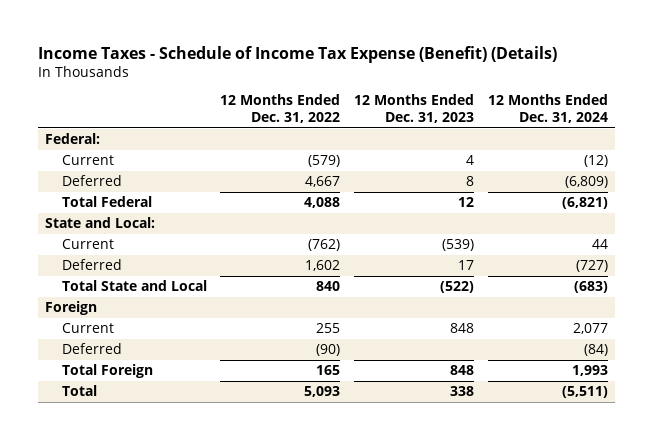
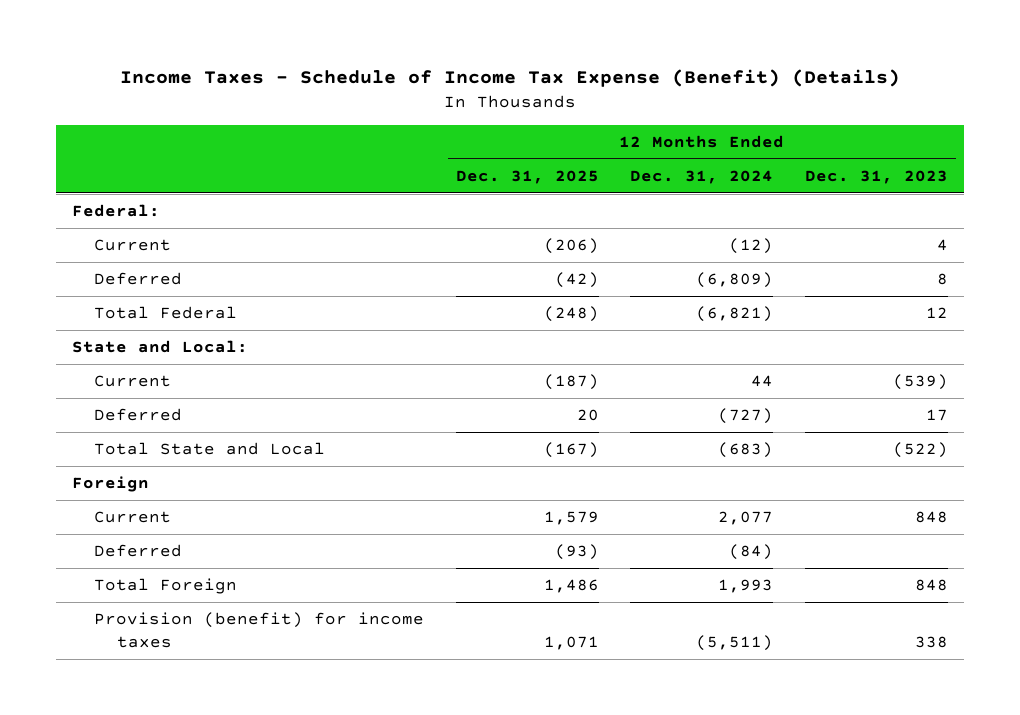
[220,94,341,123] 12 Months Ended Dec. 31, 2022 -> none
none -> [455,169,599,184] Dec. 31, 2025
[61,385,97,397] Total -> [94,612,425,648] Provision (benefit) for income taxes

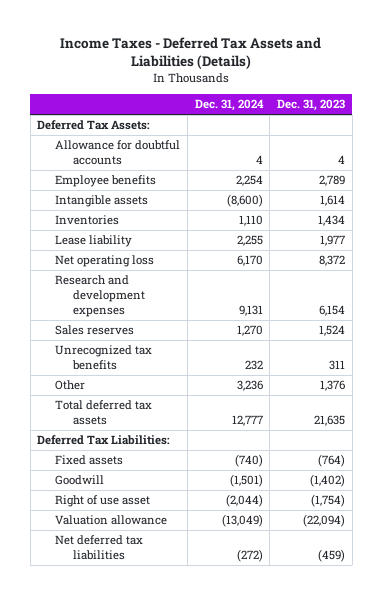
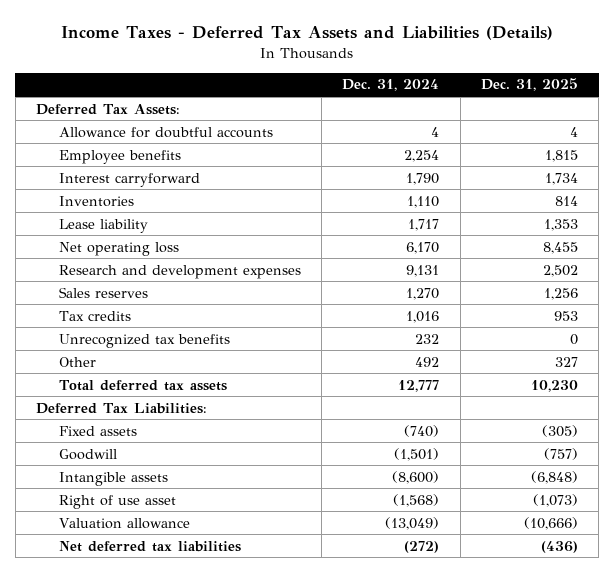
[277,99,346,112] Dec. 31, 2023 -> none
none -> [481,78,579,92] Dec. 31, 2025
none -> [58,172,200,187] Interest carryforward
[236,235,263,247] 2,255 -> [408,218,440,231] 1,717
none -> [58,310,131,321] Tax credits
[236,380,263,392] 3,236 -> [415,356,440,367] 492
[55,195,149,208] Intangible assets -> [58,471,168,486] Intangible assets
[225,494,263,508] (2,044) -> [393,493,440,507] (1,568)

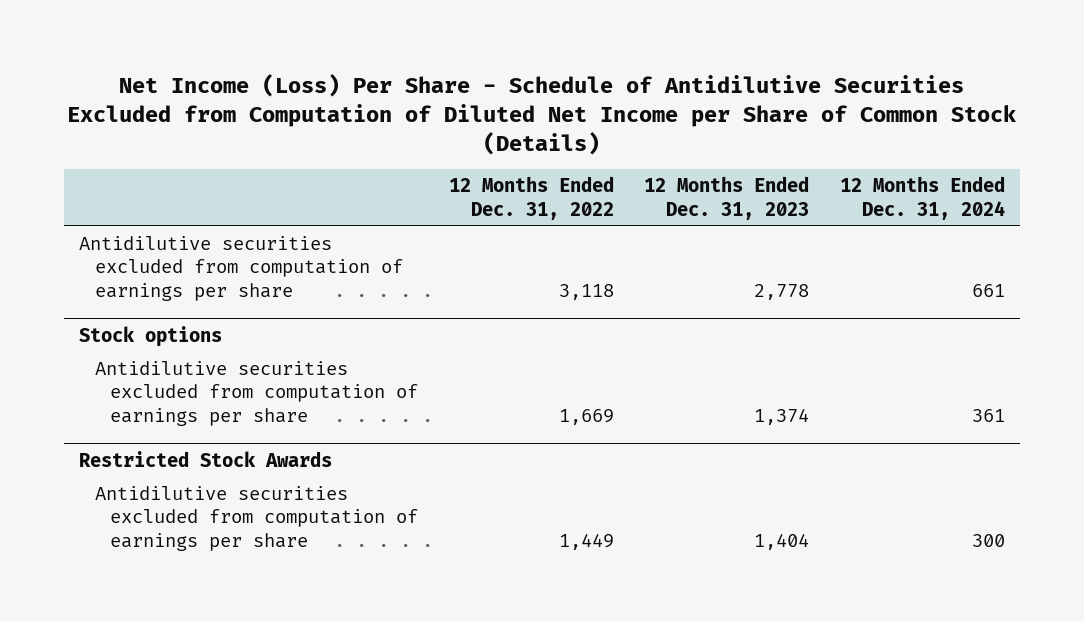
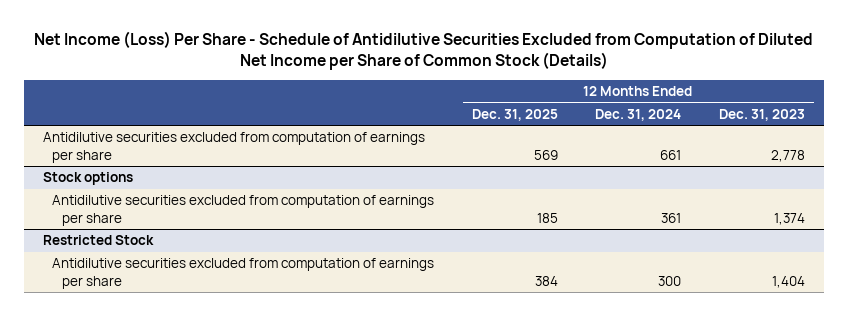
[448,176,614,220] 12 Months Ended Dec. 31, 2022 -> none
none -> [471,108,558,121] Dec. 31, 2025
[79,450,333,467] Restricted Stock Awards -> [42,235,154,246] Restricted Stock

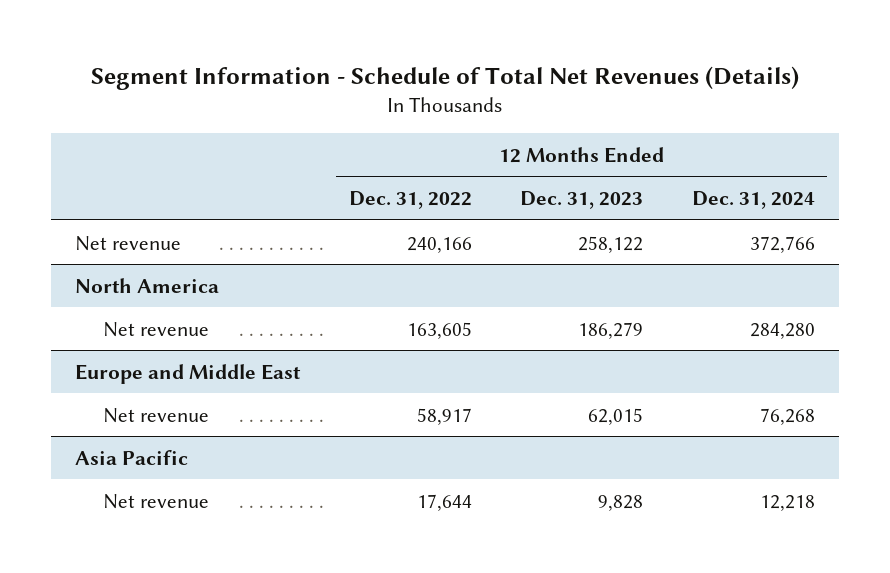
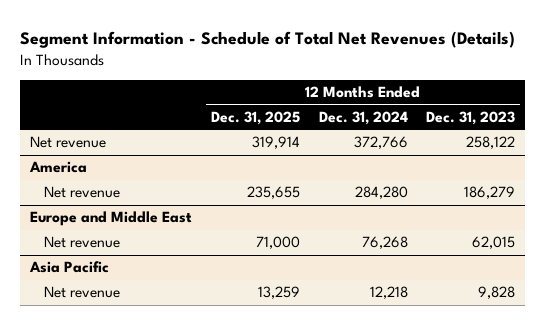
[348,191,472,210] Dec. 31, 2022 -> none
none -> [210,111,300,126] Dec. 31, 2025
[75,277,220,293] North America -> [28,161,87,174] America

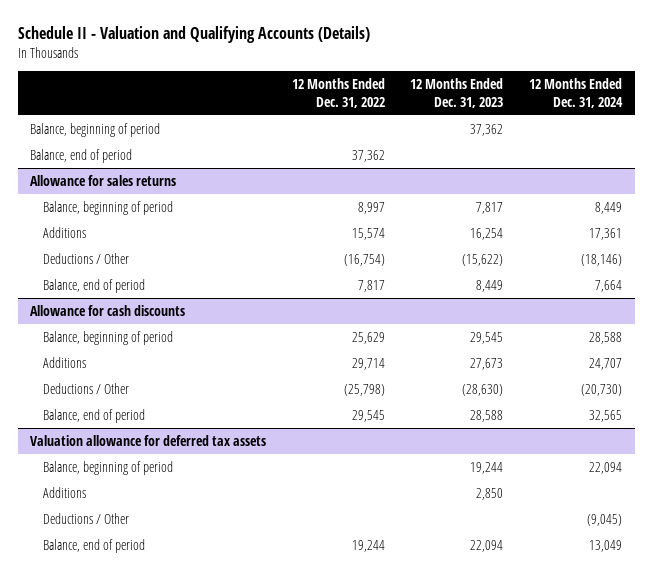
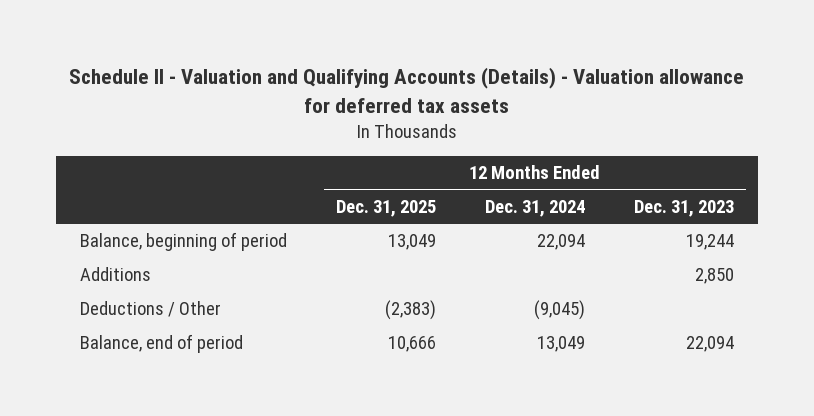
[17,25,370,43] Schedule II - Valuation and Qualifying Accounts (Details) -> [69,67,745,113] Schedule II - Valuation and Qualifying Accounts (Details) - Valuation allowance for deferred tax assets
[291,78,385,108] 12 Months Ended Dec. 31, 2022 -> none
none -> [336,199,437,217] Dec. 31, 2025
[30,122,161,137] Balance, beginning of period -> none
[30,148,133,163] Balance, end of period -> none
[30,174,177,186] Allowance for sales returns -> none
[42,200,173,215] Balance, beginning of period -> none
[42,226,86,238] Additions -> none
[42,252,129,264] Deductions / Other -> none
[42,278,145,293] Balance, end of period -> none
[30,304,186,316] Allowance for cash discounts -> none
[42,330,173,345] Balance, beginning of period -> none
[42,356,86,368] Additions -> none
[42,382,129,394] Deductions / Other -> none
[42,408,145,423] Balance, end of period -> none
[30,434,267,446] Valuation allowance for deferred tax assets -> none

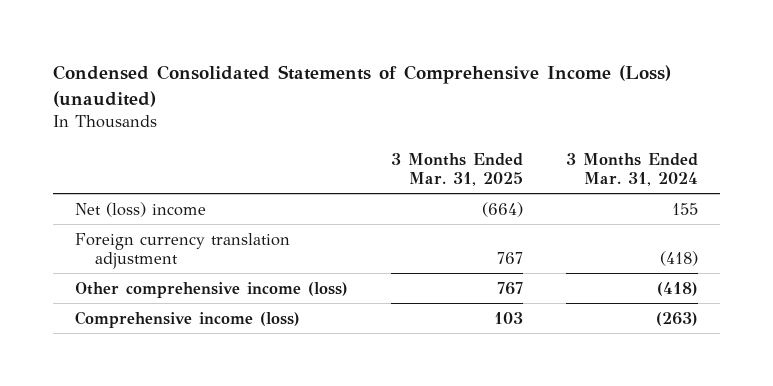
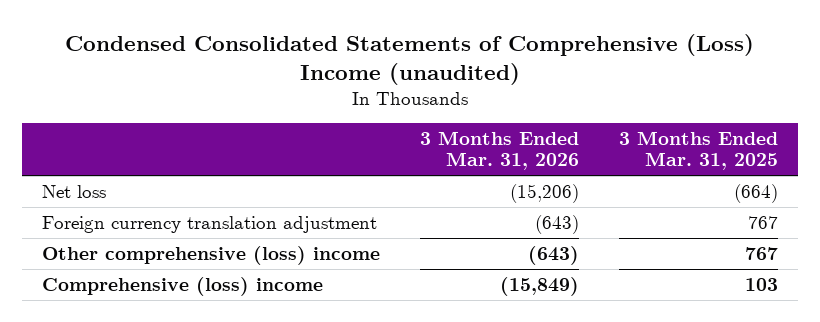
[53,65,672,107] Condensed Consolidated Statements of Comprehensive Income (Loss) (unaudited) -> [65,33,755,85] Condensed Consolidated Statements of Comprehensive (Loss) Income (unaudited)
[566,152,699,187] 3 Months Ended Mar. 31, 2024 -> none
none -> [420,130,580,171] 3 Months Ended Mar. 31, 2026
[74,201,206,217] Net (loss) income -> [42,184,107,198] Net loss
[74,281,348,298] Other comprehensive income (loss) -> [42,245,381,265] Other comprehensive (loss) income
[74,310,300,328] Comprehensive income (loss) -> [42,276,324,296] Comprehensive (loss) income

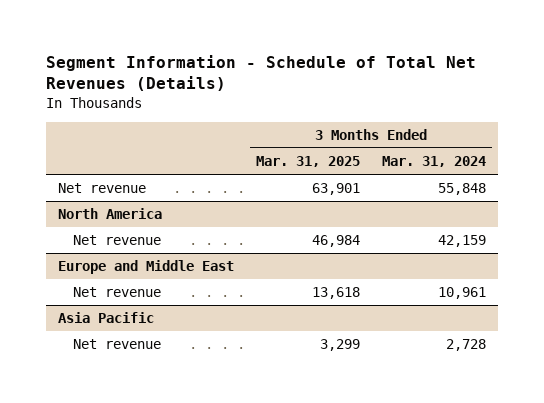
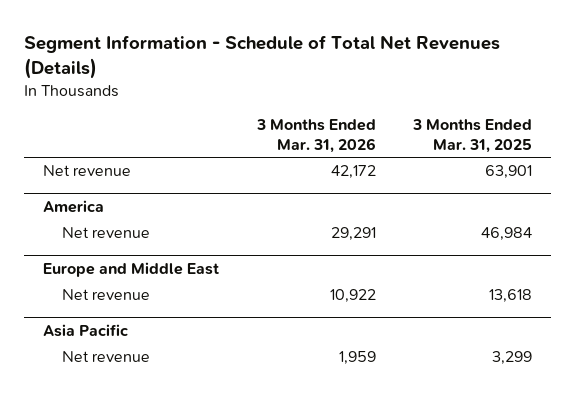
[382,156,487,168] Mar. 31, 2024 -> none
none -> [255,119,376,153] 3 Months Ended Mar. 31, 2026
[57,208,162,220] North America -> [42,200,104,214] America

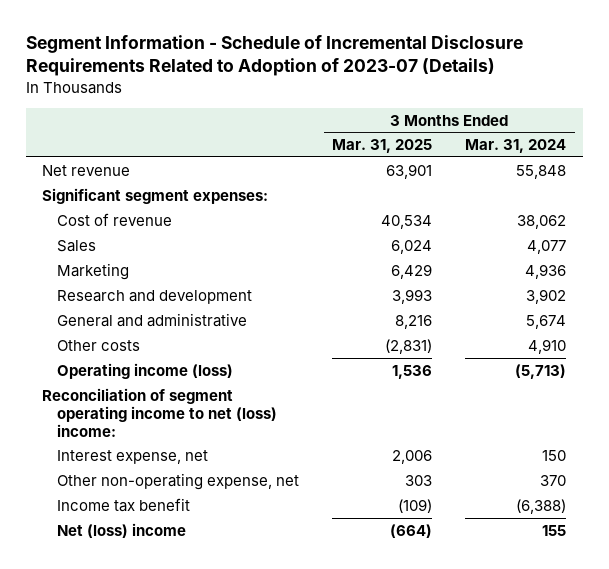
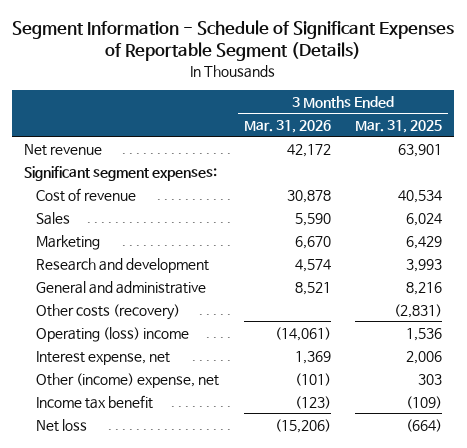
[25,35,523,77] Segment Information - Schedule of Incremental Disclosure Requirements Related to Adoption of 2023-07 (Details) -> [12,20,455,62] Segment Information - Schedule of Significant Expenses of Reportable Segment (Details)
[465,139,567,154] Mar. 31, 2024 -> none
none -> [243,119,331,133] Mar. 31, 2026
[42,387,277,437] Reconciliation of segment operating income to net (loss) income: -> none
[56,339,140,351] Other costs -> [36,303,181,320] Other costs (recovery)
[56,362,233,379] Operating income (loss) -> [36,326,190,342] Operating (loss) income
[56,472,299,490] Other non-operating expense, net -> [36,372,220,388] Other (income) expense, net
[56,522,186,538] Net (loss) income -> [36,418,88,432] Net loss

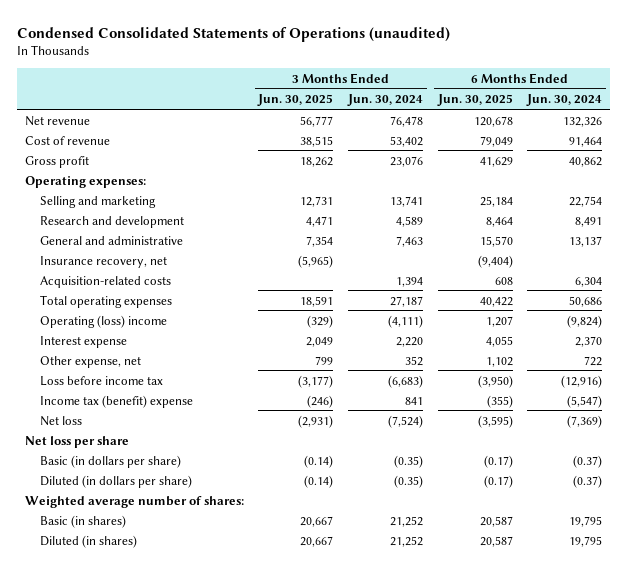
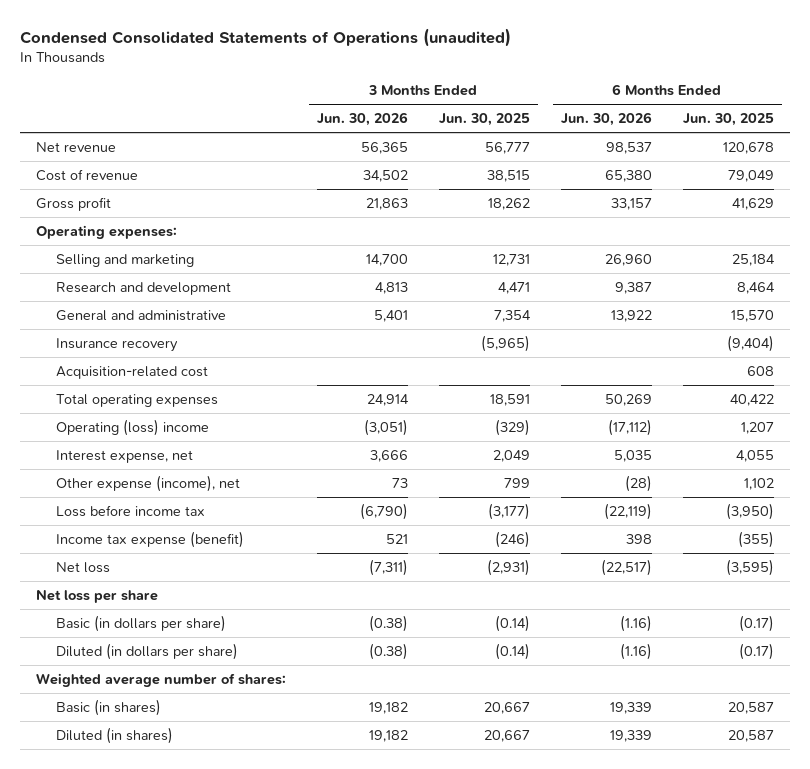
[346,94,423,107] Jun. 30, 2024 -> none
[526,94,603,107] Jun. 30, 2024 -> none
none -> [316,112,408,127] Jun. 30, 2026
none -> [560,112,652,127] Jun. 30, 2026
[40,255,168,268] Insurance recovery, net -> [55,337,178,352] Insurance recovery
[40,275,172,288] Acquisition-related costs -> [55,365,208,379] Acquisition-related cost
[40,335,128,348] Interest expense -> [55,449,193,463] Interest expense, net
[40,355,142,368] Other expense, net -> [55,474,240,492] Other expense (income), net
[40,394,194,408] Income tax (benefit) expense -> [55,530,244,548] Income tax expense (benefit)

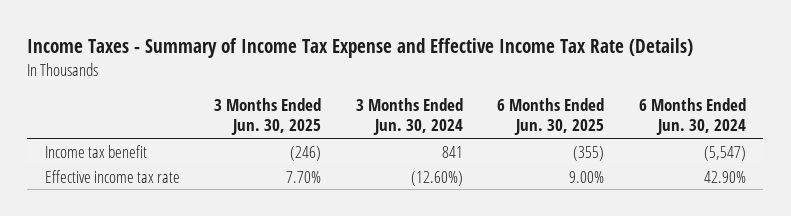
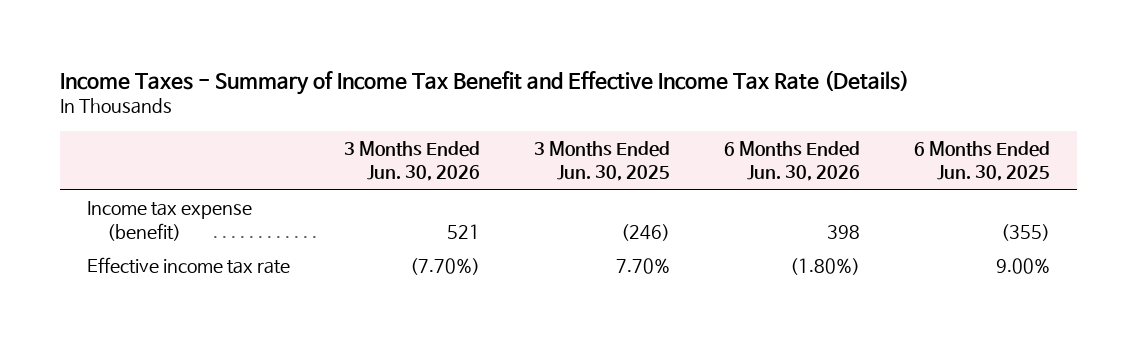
[27,38,694,59] Income Taxes - Summary of Income Tax Expense and Effective Income Tax Rate (Details) -> [59,69,909,95] Income Taxes - Summary of Income Tax Benefit and Effective Income Tax Rate (Details)
[355,97,463,136] 3 Months Ended Jun. 30, 2024 -> none
[639,97,747,136] 6 Months Ended Jun. 30, 2024 -> none
none -> [343,140,480,182] 3 Months Ended Jun. 30, 2026
none -> [724,140,861,182] 6 Months Ended Jun. 30, 2026
[44,144,147,158] Income tax benefit -> [86,201,252,241] Income tax expense (benefit)

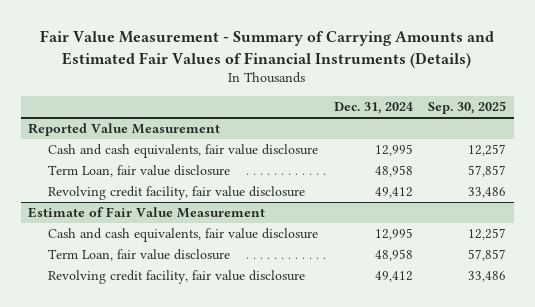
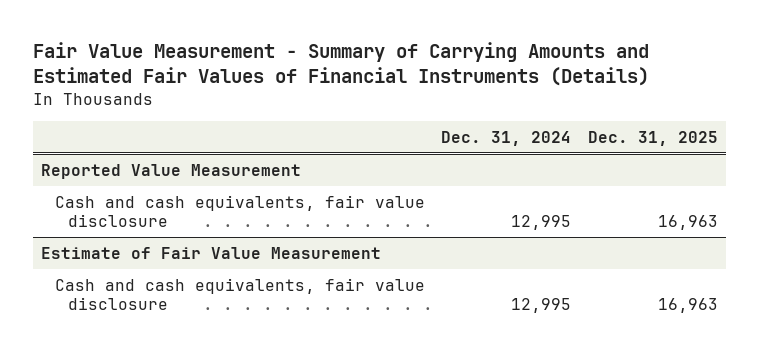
[428,101,507,115] Sep. 30, 2025 -> none
none -> [588,130,719,146] Dec. 31, 2025
[48,165,231,178] Term Loan, fair value disclosure -> none
[48,186,306,201] Revolving credit facility, fair value disclosure -> none
[48,249,231,262] Term Loan, fair value disclosure -> none
[48,270,306,285] Revolving credit facility, fair value disclosure -> none

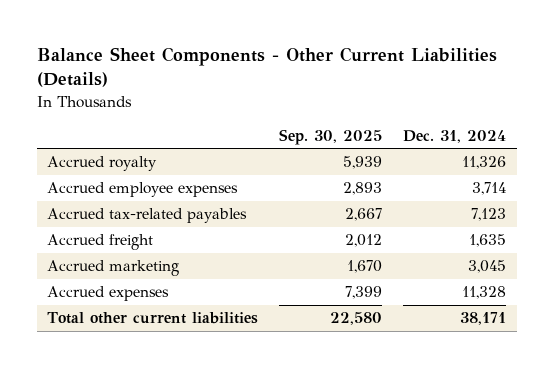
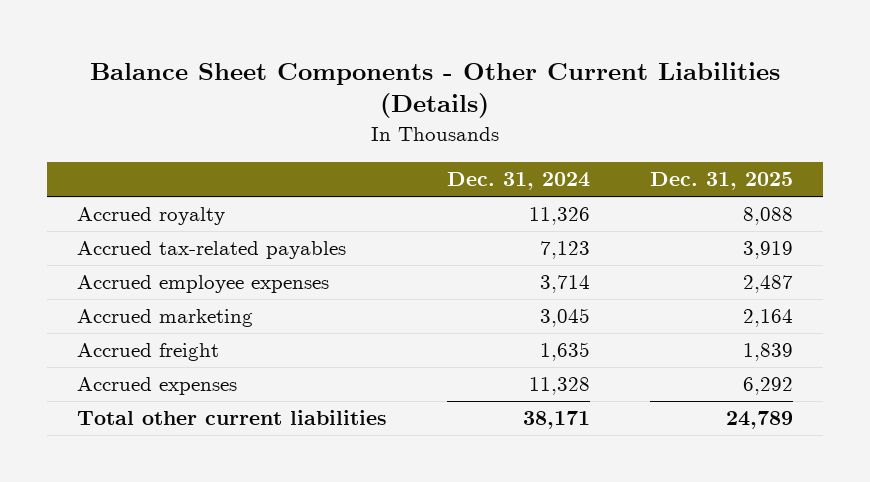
[279,128,383,145] Sep. 30, 2025 -> none
none -> [650,172,794,191] Dec. 31, 2025
[47,182,239,198] Accrued employee expenses -> [76,275,329,294] Accrued employee expenses
[47,234,154,251] Accrued freight -> [76,343,219,362] Accrued freight

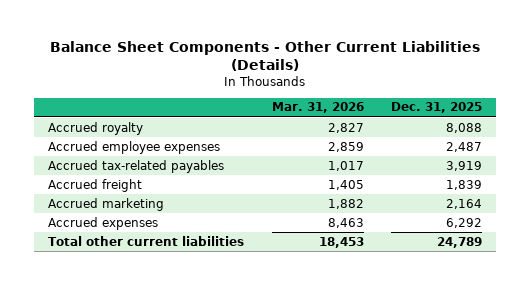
[447,172,591,191] Dec. 31, 2024 -> none
none -> [271,102,364,114] Mar. 31, 2026
[76,241,346,260] Accrued tax-related payables -> [48,159,225,173] Accrued tax-related payables
[76,309,253,328] Accrued marketing -> [48,197,165,211] Accrued marketing

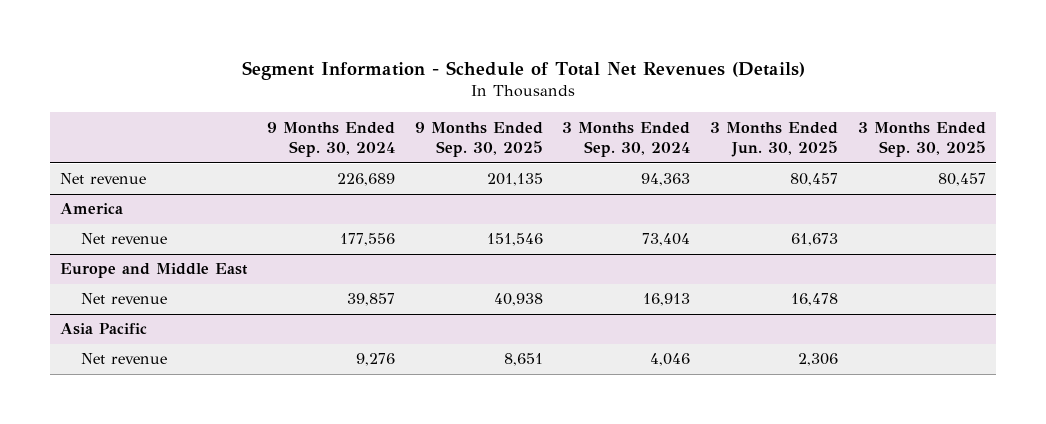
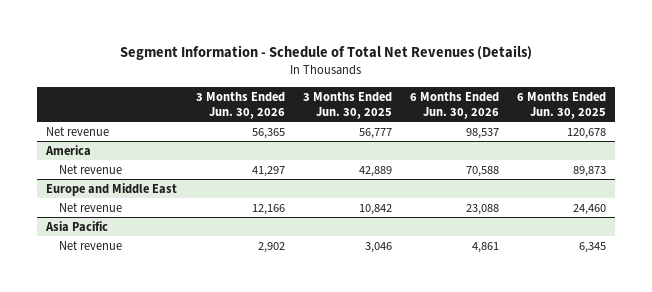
[266,121,395,158] 9 Months Ended Sep. 30, 2024 -> none
[414,121,543,158] 9 Months Ended Sep. 30, 2025 -> none
[562,121,691,158] 3 Months Ended Sep. 30, 2024 -> none
[857,121,986,158] 3 Months Ended Sep. 30, 2025 -> none
none -> [195,91,285,119] 3 Months Ended Jun. 30, 2026
none -> [409,91,499,119] 6 Months Ended Jun. 30, 2026
none -> [517,91,607,119] 6 Months Ended Jun. 30, 2025
[790,173,839,187] 80,457 -> [358,127,392,139] 56,777
[791,233,839,247] 61,673 -> [358,165,392,177] 42,889
[791,293,839,307] 16,478 -> [358,203,392,215] 10,842
[798,353,839,367] 2,306 -> [364,241,392,253] 3,046

